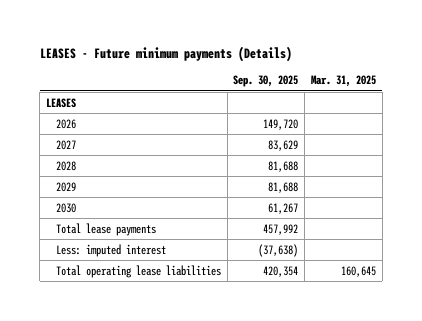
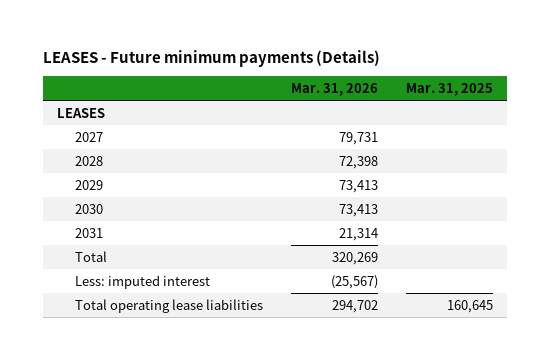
[233,75,299,88] Sep. 30, 2025 -> none
none -> [291,82,379,96] Mar. 31, 2026
[55,118,76,129] 2026 -> none
none -> [75,227,104,238] 2031
[55,222,156,236] Total lease payments -> [75,250,108,262] Total

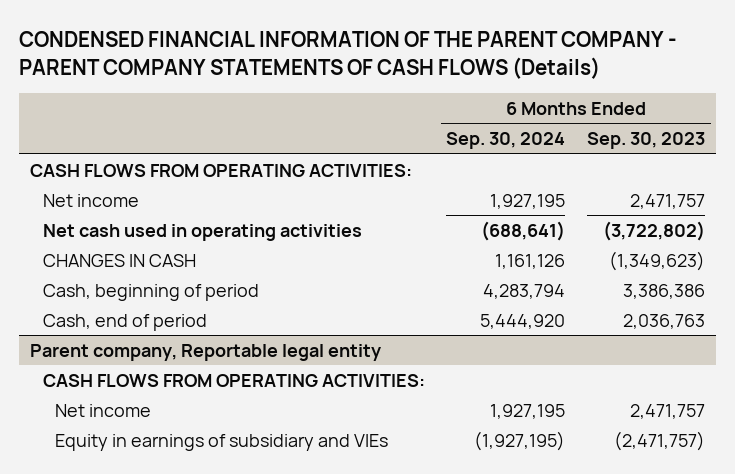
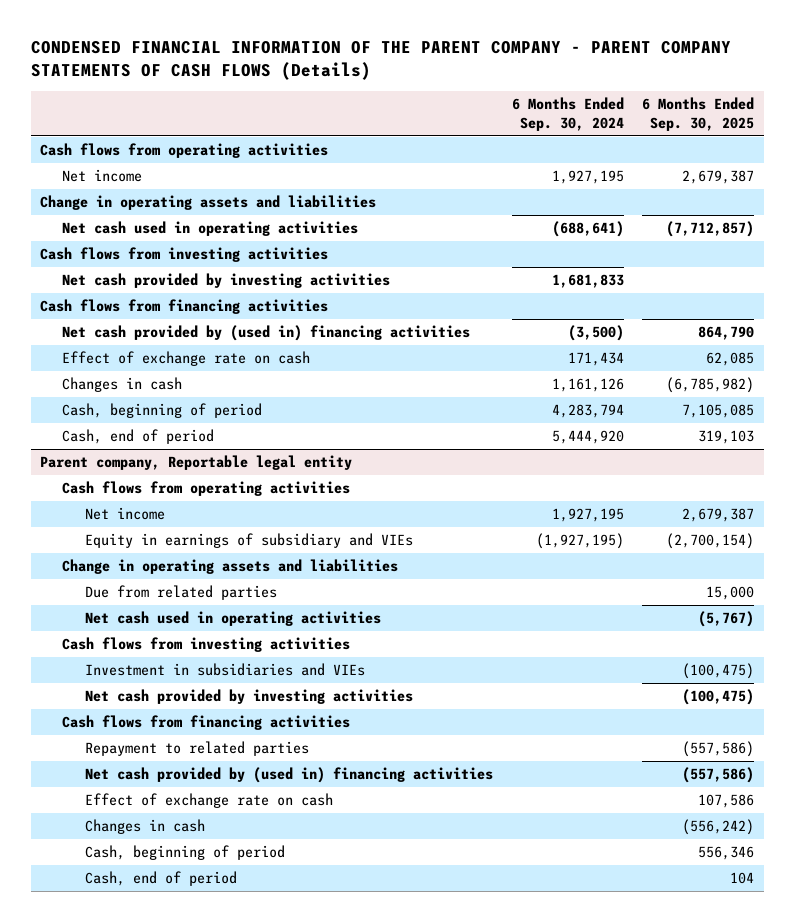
[587,132,706,150] Sep. 30, 2023 -> none
none -> [642,96,755,131] 6 Months Ended Sep. 30, 2025
[29,163,412,177] CASH FLOWS FROM OPERATING ACTIVITIES: -> [39,143,328,159] Cash flows from operating activities
none -> [39,195,376,211] Change in operating assets and liabilities
none -> [39,247,328,263] Cash flows from investing activities
none -> [62,273,391,289] Net cash provided by investing activities
none -> [39,299,328,315] Cash flows from financing activities
none -> [62,325,471,342] Net cash provided by (used in) financing activities
none -> [62,351,311,367] Effect of exchange rate on cash
[42,253,196,267] CHANGES IN CASH -> [62,377,183,393] Changes in cash
[42,373,425,387] CASH FLOWS FROM OPERATING ACTIVITIES: -> [62,481,351,497] Cash flows from operating activities
none -> [62,559,399,575] Change in operating assets and liabilities
none -> [84,585,277,601] Due from related parties
none -> [84,611,381,627] Net cash used in operating activities
none -> [62,637,351,653] Cash flows from investing activities
none -> [84,663,365,677] Investment in subsidiaries and VIEs
none -> [84,689,413,705] Net cash provided by investing activities
none -> [62,715,351,731] Cash flows from financing activities
none -> [84,741,309,757] Repayment to related parties
none -> [84,767,493,784] Net cash provided by (used in) financing activities
none -> [84,793,333,809] Effect of exchange rate on cash
none -> [84,819,205,835] Changes in cash
none -> [84,845,285,861] Cash, beginning of period
none -> [84,871,237,887] Cash, end of period

